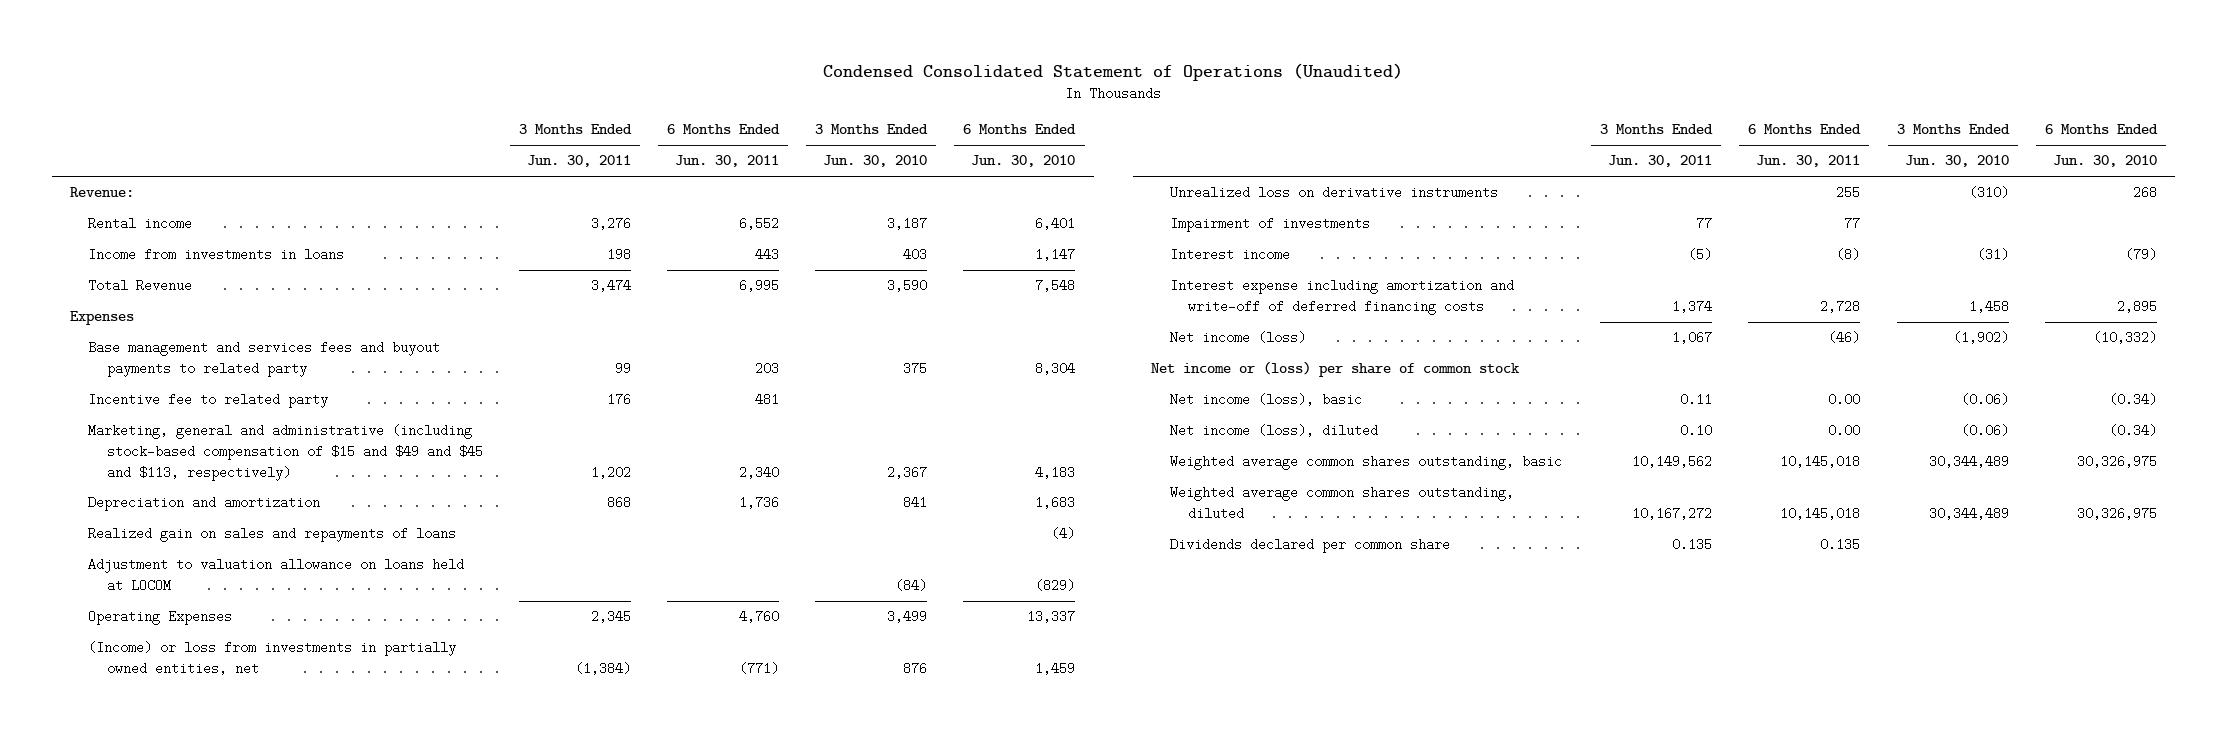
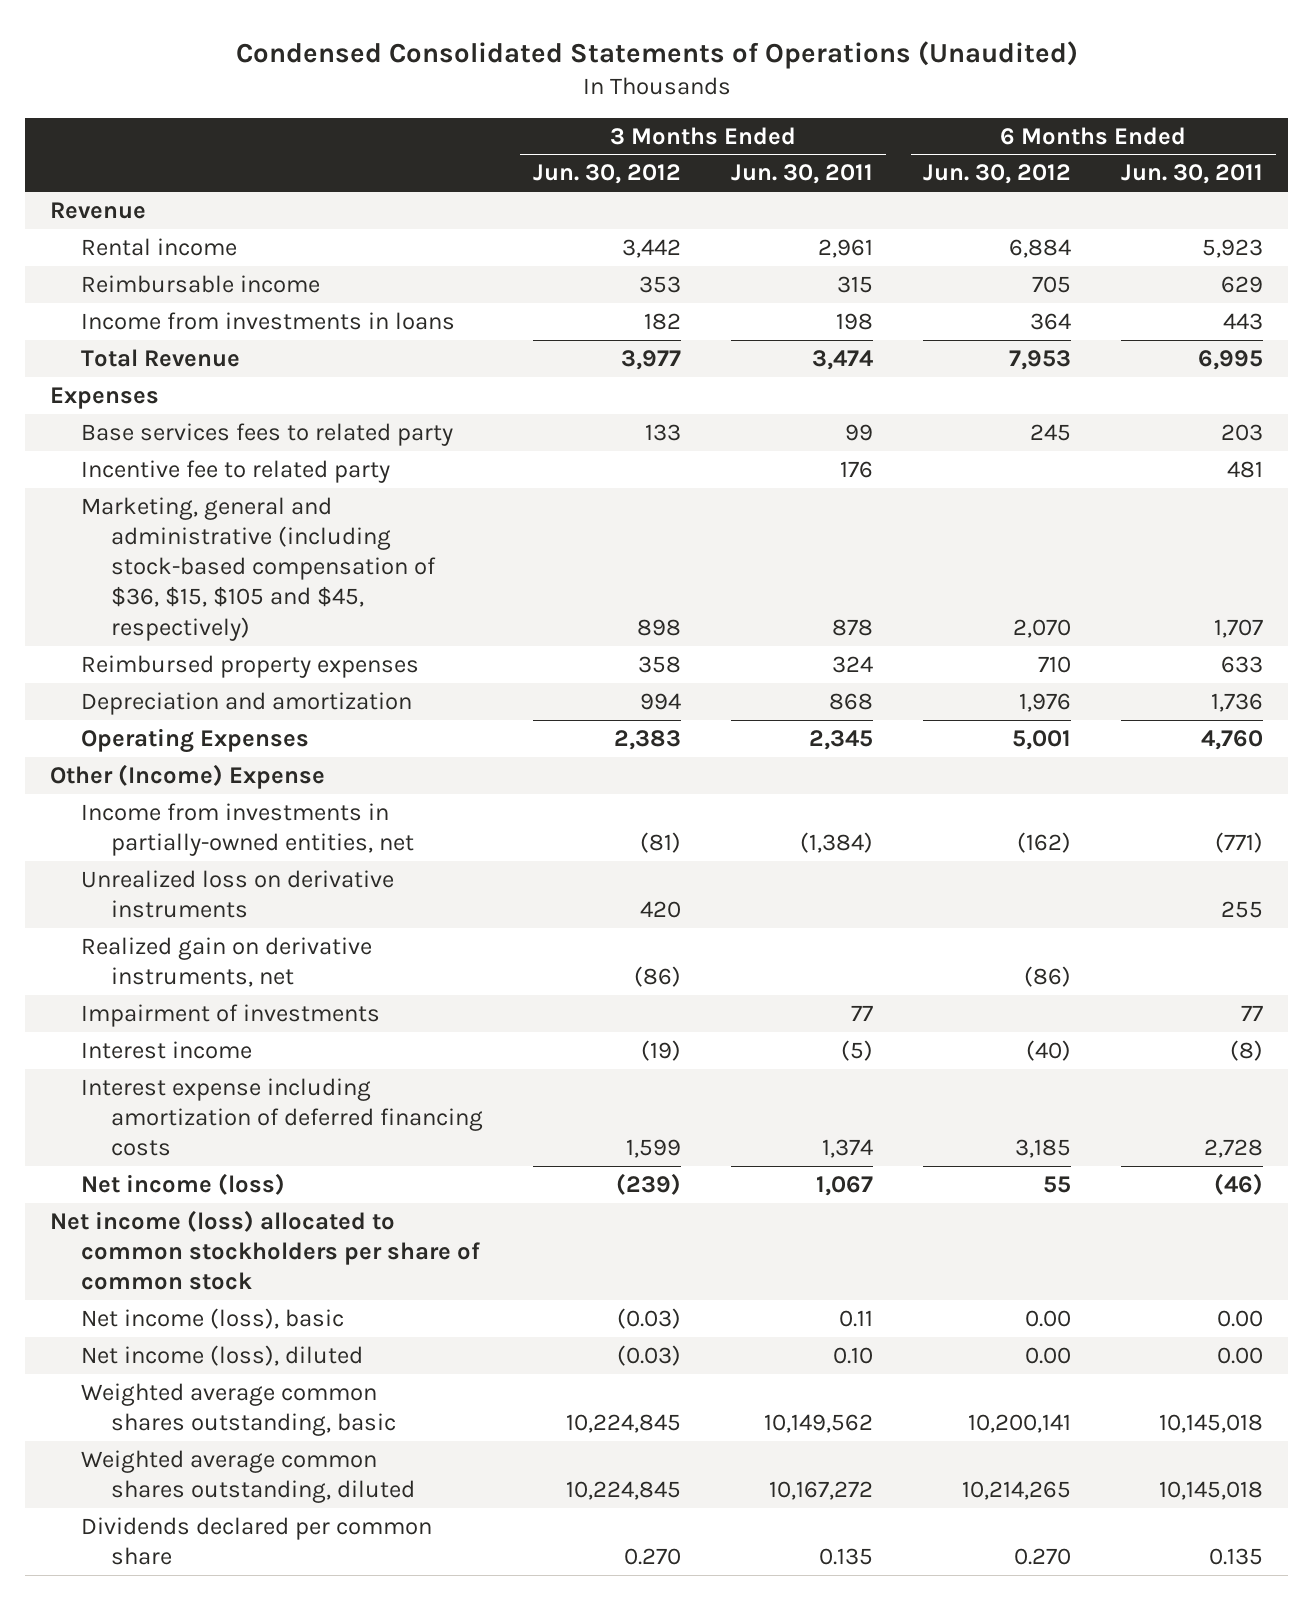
[823,62,1404,81] Condensed Consolidated Statement of Operations (Unaudited) -> [235,41,1078,70] Condensed Consolidated Statements of Operations (Unaudited)
[823,155,928,168] Jun. 30, 2010 -> none
[971,155,1076,168] Jun. 30, 2010 -> none
none -> [532,164,681,185] Jun. 30, 2012
none -> [923,164,1072,185] Jun. 30, 2012
[70,187,135,198] Revenue: -> [50,201,147,219] Revenue
[590,217,631,231] 3,276 -> [818,238,874,258] 2,961
[738,217,779,231] 6,552 -> [1202,238,1264,258] 5,923
none -> [80,274,320,293] Reimbursable income
[88,341,441,378] Base management and services fees and buyout payments to related party -> [80,422,453,446] Base services fees to related party
[88,424,483,481] Marketing, general and administrative (including stock-based compensation of $15 and $49 and $45 and $113, respectively) -> [80,496,436,641] Marketing, general and administrative (including stock-based compensation of $36, $15, $105 and $45, respectively)
[590,465,631,479] 1,202 -> [832,618,874,636] 878
[738,465,779,479] 2,340 -> [1214,618,1264,638] 1,707
none -> [80,654,419,678] Reimbursed property expenses
[88,527,457,543] Realized gain on sales and repayments of loans -> none
[88,558,465,593] Adjustment to valuation allowance on loans held at LOCOM -> none
none -> [50,763,326,789] Other (Income) Expense
[88,641,457,676] (Income) or loss from investments in partially owned entities, net -> [80,802,414,857] Income from investments in partially-owned entities, net
none -> [80,936,372,988] Realized gain on derivative instruments, net
[1169,279,1514,316] Interest expense including amortization and write-off of deferred financing costs -> [80,1077,483,1157] Interest expense including amortization of deferred financing costs
[1151,361,1521,378] Net income or (loss) per share of common stock -> [50,1209,480,1291] Net income (loss) allocated to common stockholders per share of common stock

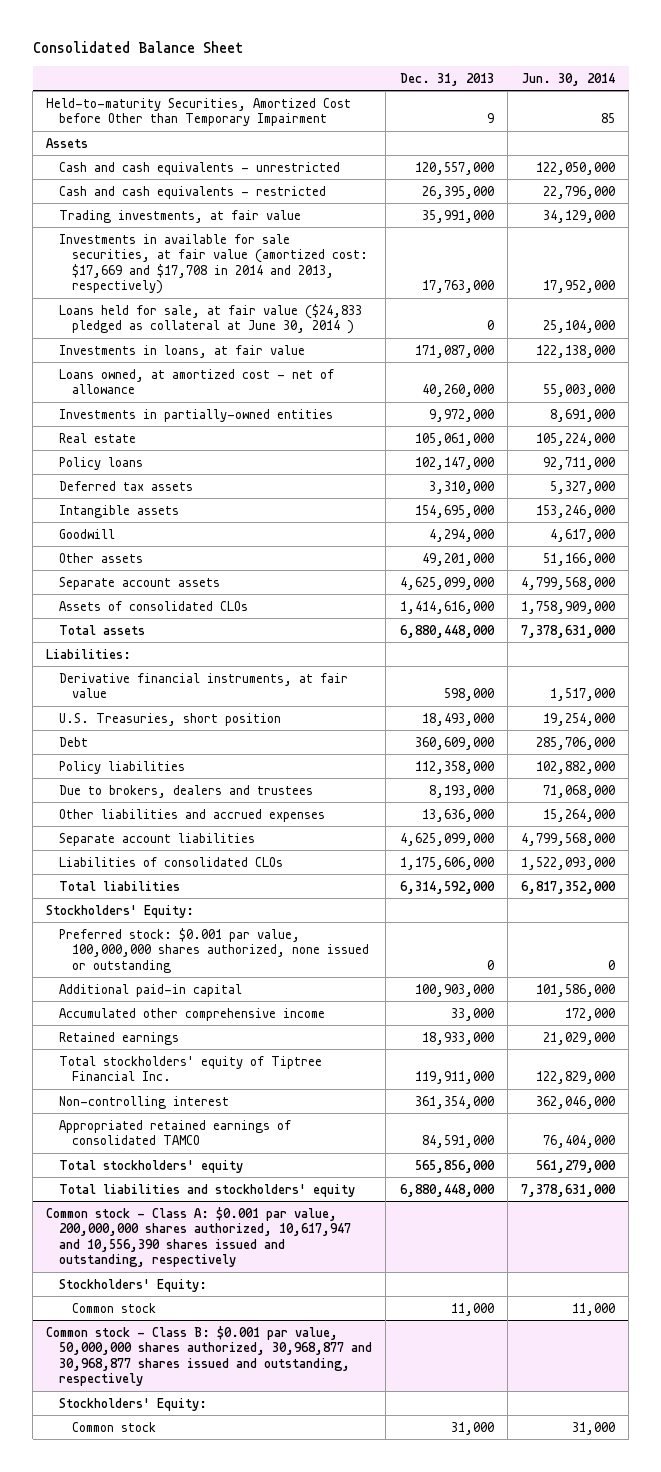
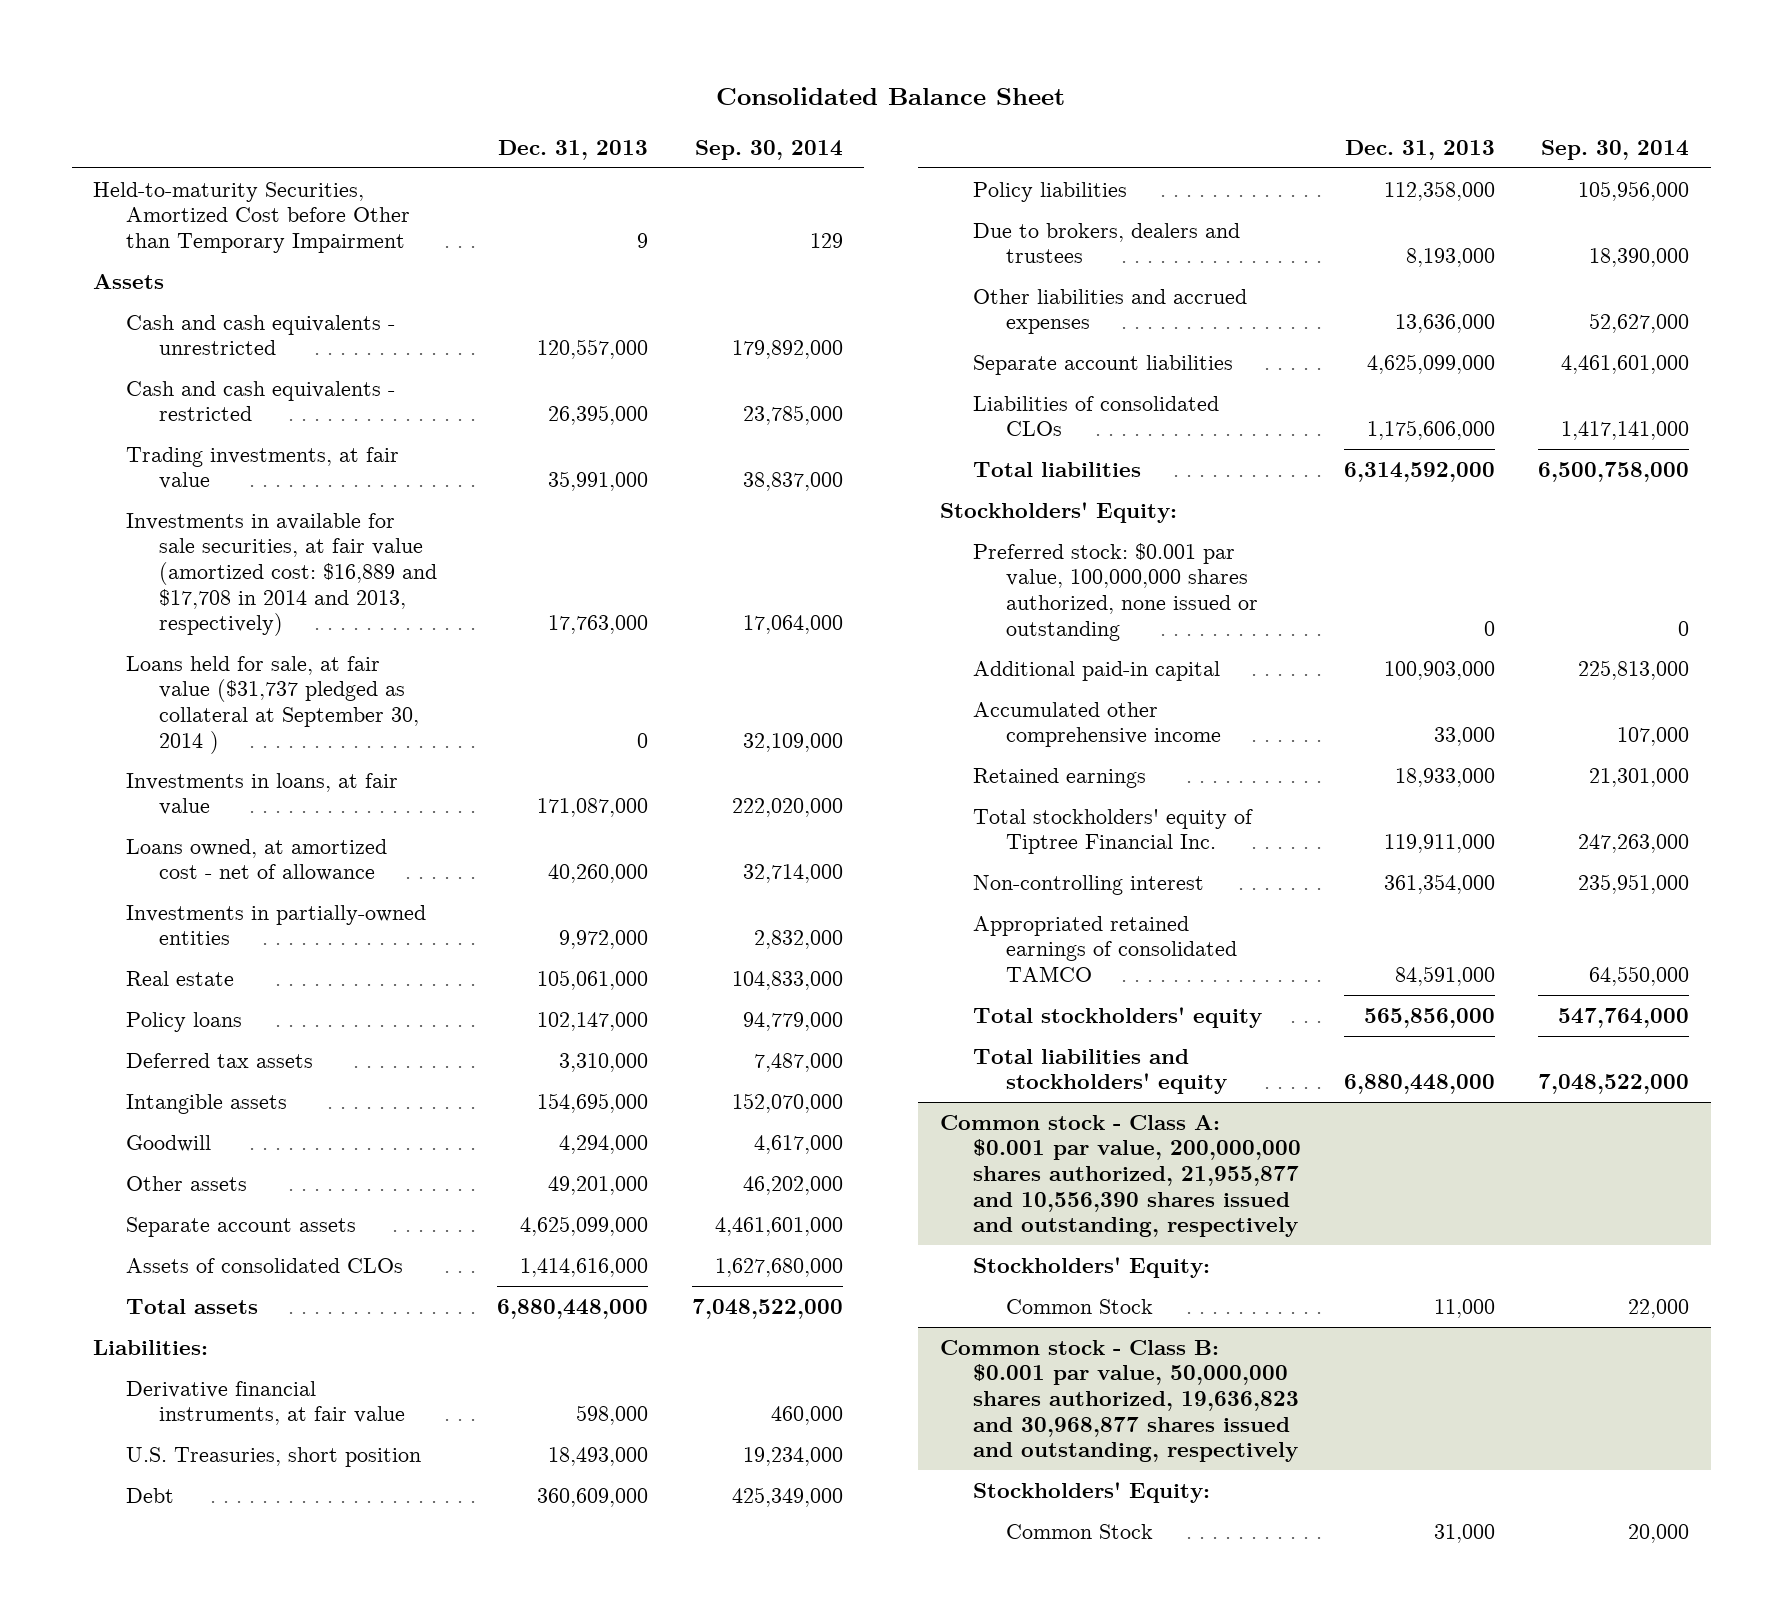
[522,72,616,86] Jun. 30, 2014 -> none
none -> [694,139,843,160] Sep. 30, 2014
[59,233,368,295] Investments in available for sale securities, at fair value (amortized cost: $17,669 and $17,708 in 2014 and 2013, respectively) -> [126,512,438,637] Investments in available for sale securities, at fair value (amortized cost: $16,889 and $17,708 in 2014 and 2013, respectively)
[59,303,363,335] Loans held for sale, at fair value ($24,833 pledged as collateral at June 30, 2014 ) -> [126,655,420,754] Loans held for sale, at fair value ($31,737 pledged as collateral at September 30, 2014 )
[46,1206,352,1268] Common stock - Class A: $0.001 par value, 200,000,000 shares authorized, 10,617,947 and 10,556,390 shares issued and outstanding, respectively -> [939,1114,1301,1238] Common stock - Class A: $0.001 par value, 200,000,000 shares authorized, 21,955,877 and 10,556,390 shares issued and outstanding, respectively
[71,1302,156,1313] Common stock -> [1005,1298,1153,1314] Common Stock
[46,1325,373,1387] Common stock - Class B: $0.001 par value, 50,000,000 shares authorized, 30,968,877 and 30,968,877 shares issued and outstanding, respectively -> [939,1339,1299,1463] Common stock - Class B: $0.001 par value, 50,000,000 shares authorized, 19,636,823 and 30,968,877 shares issued and outstanding, respectively
[71,1421,156,1432] Common stock -> [1005,1523,1153,1539] Common Stock

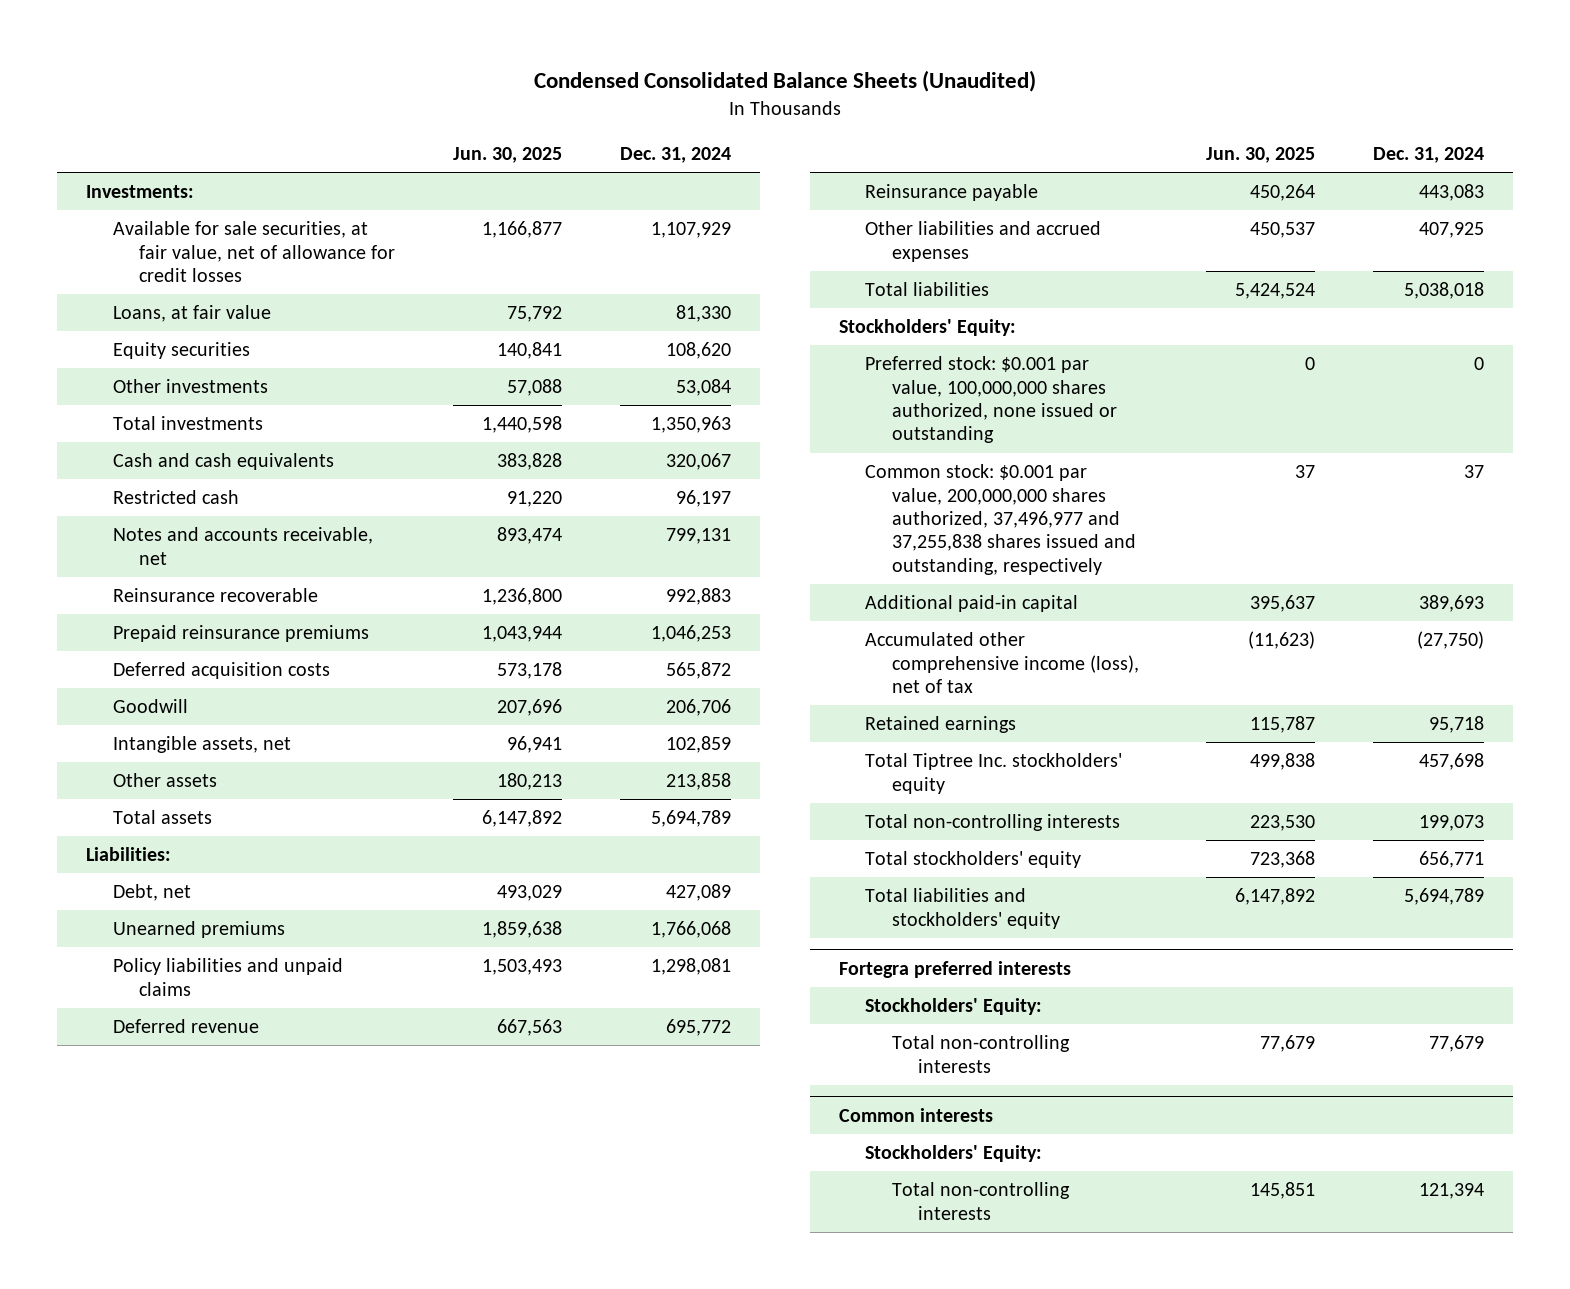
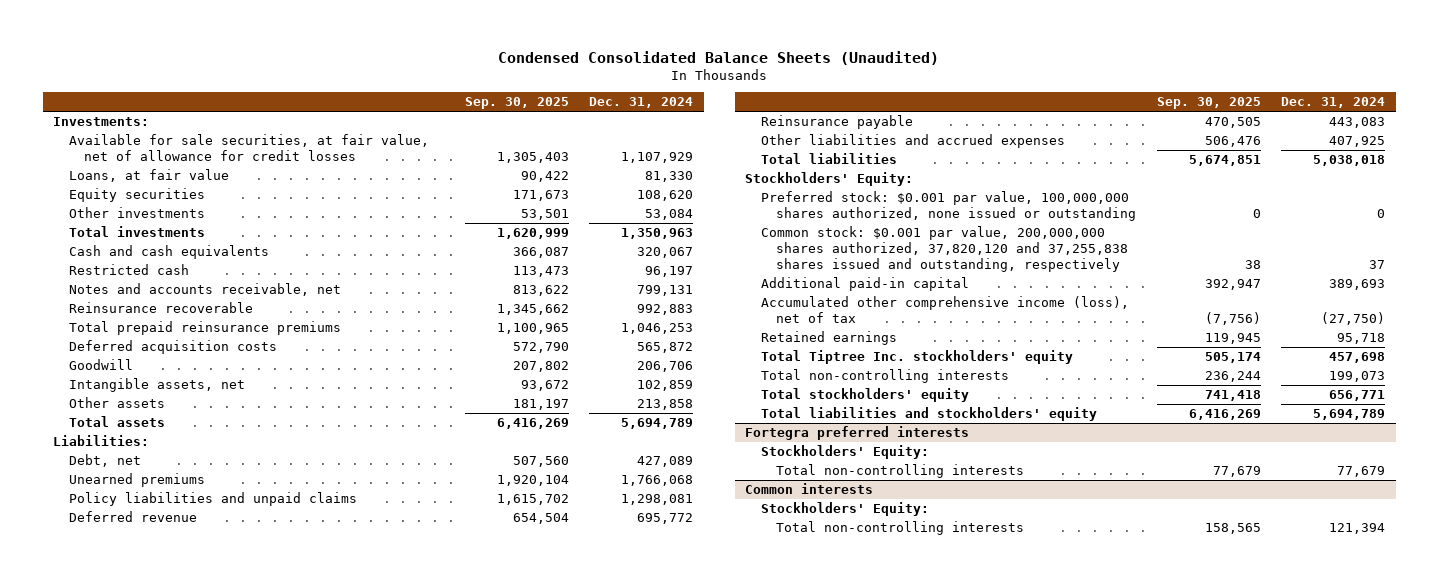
[453,146,563,163] Jun. 30, 2025 -> none
none -> [464,97,569,110] Sep. 30, 2025
[112,625,369,643] Prepaid reinsurance premiums -> [68,321,341,336] Total prepaid reinsurance premiums
[865,464,1136,575] Common stock: $0.001 par value, 200,000,000 shares authorized, 37,496,977 and 37,255,838 shares issued and outstanding, respectively -> [760,226,1129,273] Common stock: $0.001 par value, 200,000,000 shares authorized, 37,820,120 and 37,255,838 shares issued and outstanding, respectively

